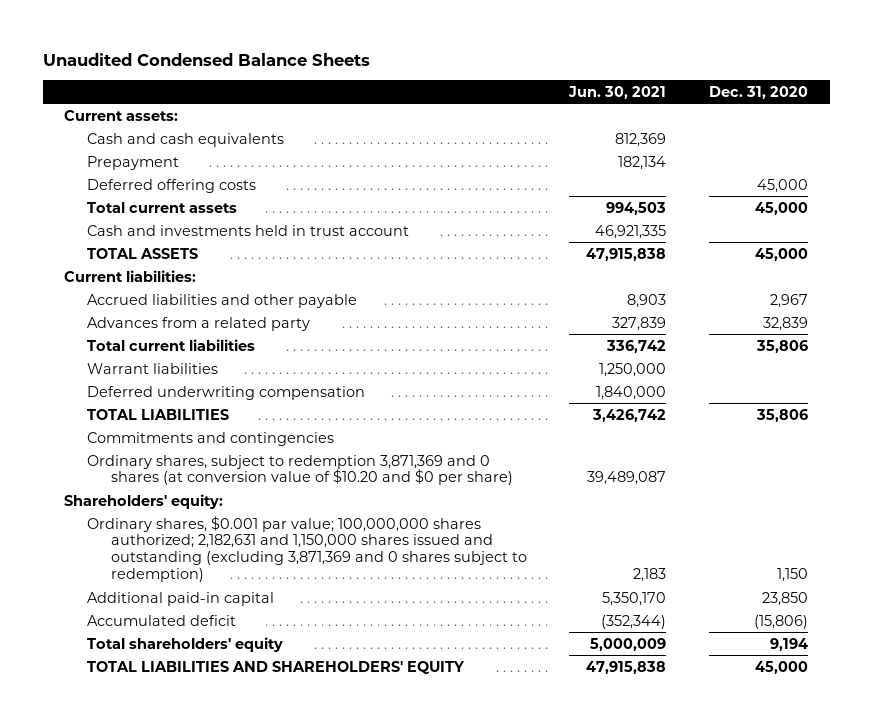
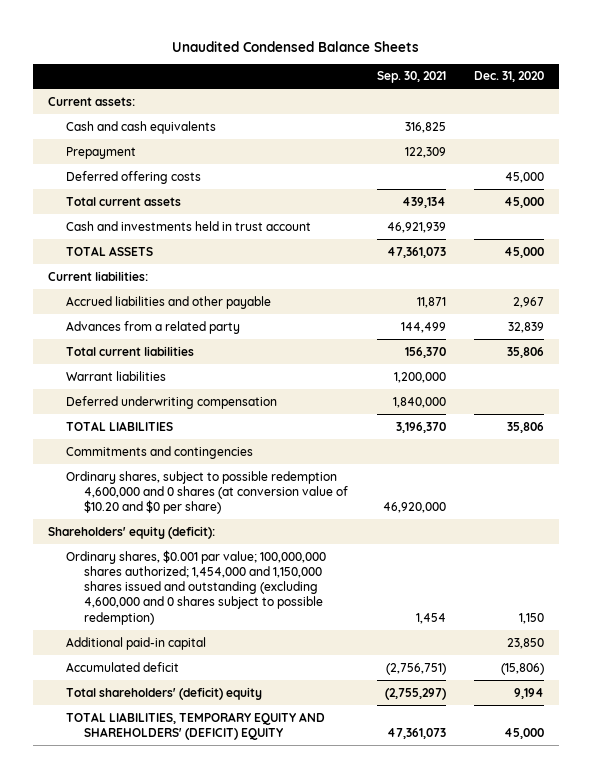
[568,85,667,99] Jun. 30, 2021 -> none
none -> [376,71,446,84] Sep. 30, 2021
[87,454,513,486] Ordinary shares, subject to redemption 3,871,369 and 0 shares (at conversion value of $10.20 and $0 per share) -> [65,470,349,515] Ordinary shares, subject to possible redemption 4,600,000 and 0 shares (at conversion value of $10.20 and $0 per share)
[64,493,224,509] Shareholders' equity: -> [47,525,215,539] Shareholders' equity (deficit):
[87,515,527,583] Ordinary shares, $0.001 par value; 100,000,000 shares authorized; 2,182,631 and 1,150,000 shares issued and outstanding (excluding 3,871,369 and 0 shares subject to redemption) -> [65,549,326,625] Ordinary shares, $0.001 par value; 100,000,000 shares authorized; 1,454,000 and 1,150,000 shares issued and outstanding (excluding 4,600,000 and 0 shares subject to possible redemption)
[87,636,284,652] Total shareholders' equity -> [65,686,262,700] Total shareholders' (deficit) equity
[87,660,466,674] TOTAL LIABILITIES AND SHAREHOLDERS' EQUITY -> [65,711,325,740] TOTAL LIABILITIES, TEMPORARY EQUITY AND SHAREHOLDERS' (DEFICIT) EQUITY

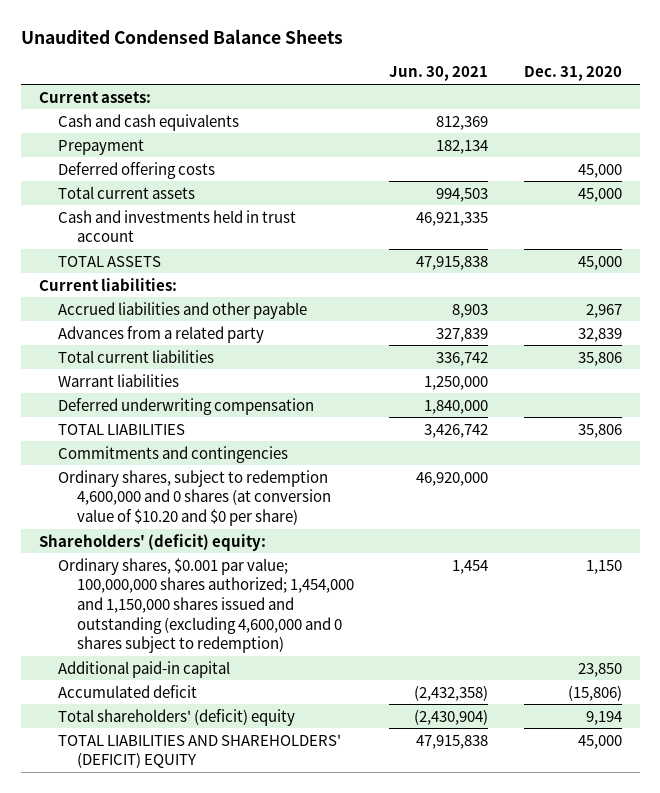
[376,71,446,84] Sep. 30, 2021 -> none
none -> [389,66,489,82] Jun. 30, 2021
[65,470,349,515] Ordinary shares, subject to possible redemption 4,600,000 and 0 shares (at conversion value of $10.20 and $0 per share) -> [57,469,331,527] Ordinary shares, subject to redemption 4,600,000 and 0 shares (at conversion value of $10.20 and $0 per share)
[47,525,215,539] Shareholders' equity (deficit): -> [38,533,266,551] Shareholders' (deficit) equity:
[65,549,326,625] Ordinary shares, $0.001 par value; 100,000,000 shares authorized; 1,454,000 and 1,150,000 shares issued and outstanding (excluding 4,600,000 and 0 shares subject to possible redemption) -> [57,557,354,654] Ordinary shares, $0.001 par value; 100,000,000 shares authorized; 1,454,000 and 1,150,000 shares issued and outstanding (excluding 4,600,000 and 0 shares subject to redemption)
[65,711,325,740] TOTAL LIABILITIES, TEMPORARY EQUITY AND SHAREHOLDERS' (DEFICIT) EQUITY -> [57,733,341,769] TOTAL LIABILITIES AND SHAREHOLDERS' (DEFICIT) EQUITY

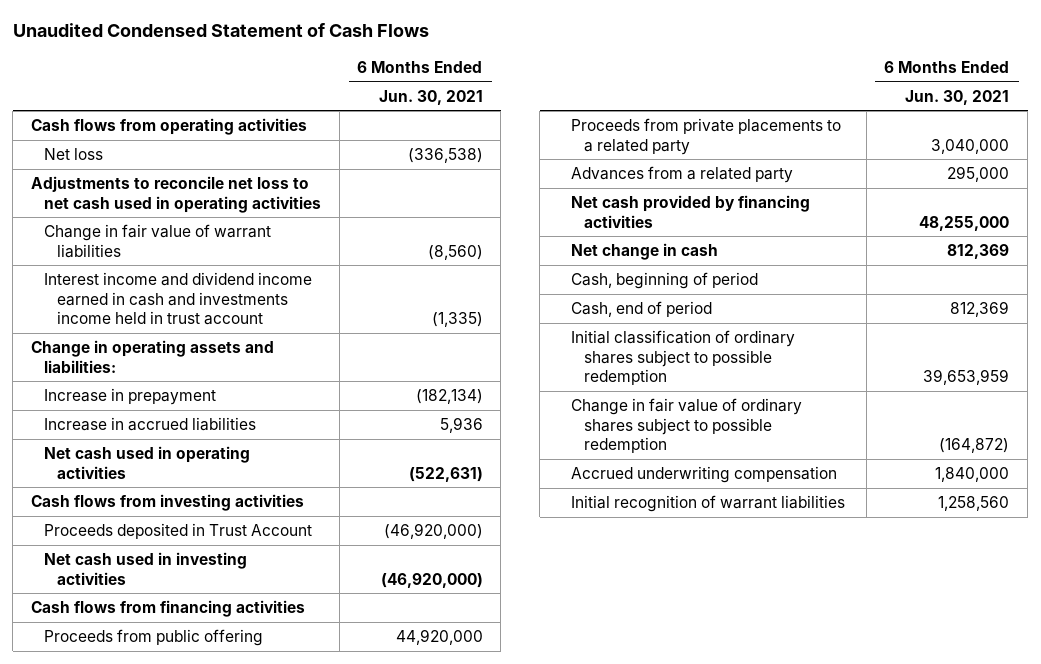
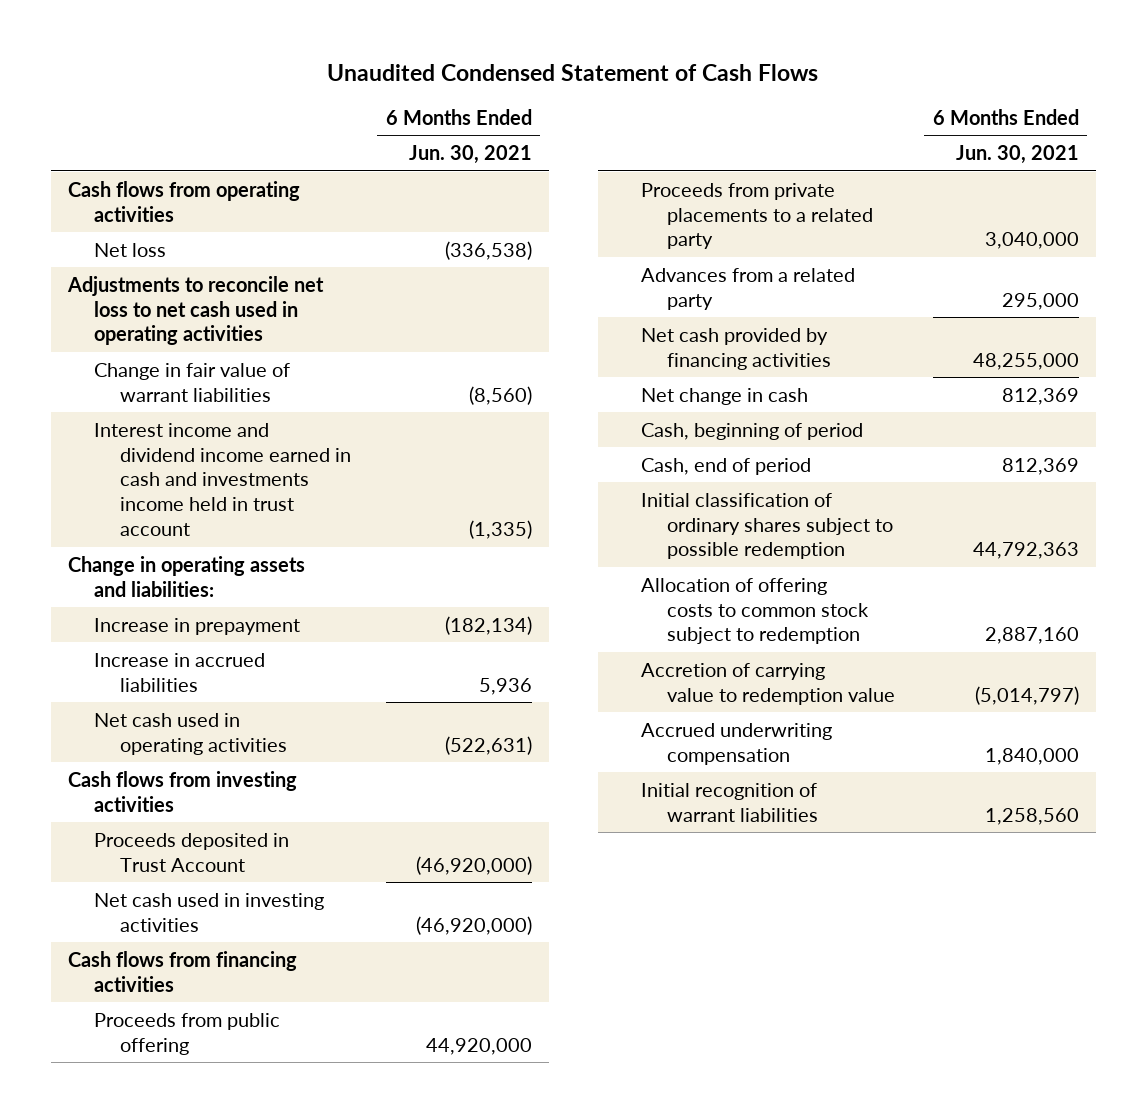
[571,398,803,453] Change in fair value of ordinary shares subject to possible redemption -> none
[923,368,1010,385] 39,653,959 -> [972,542,1079,560] 44,792,363
none -> [640,577,869,645] Allocation of offering costs to common stock subject to redemption
none -> [640,662,895,705] Accretion of carrying value to redemption value

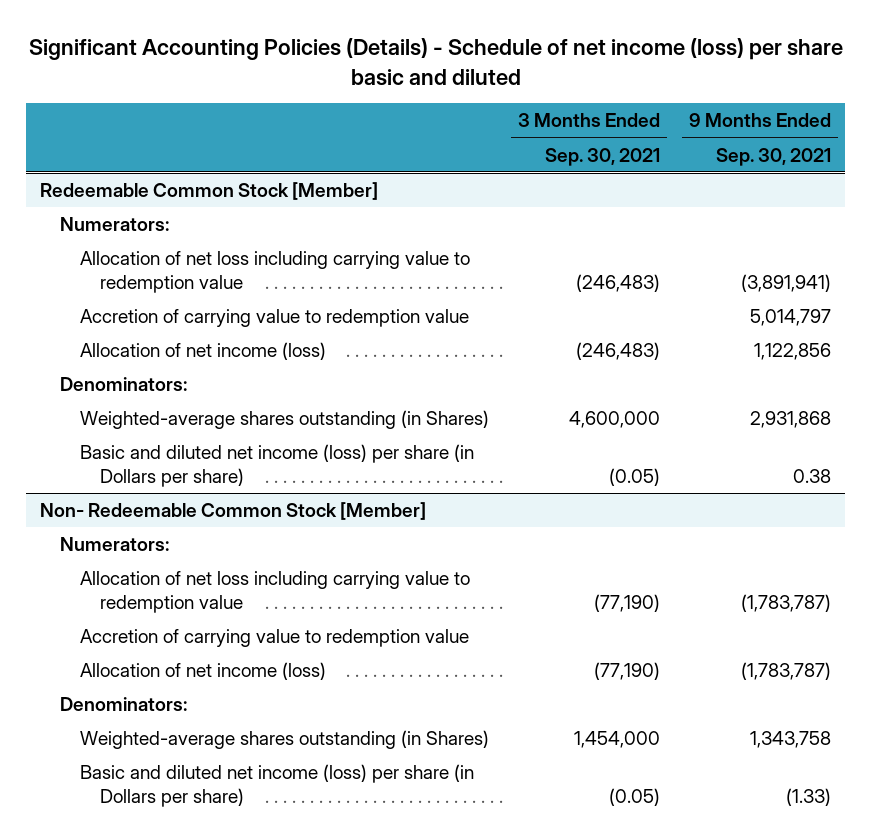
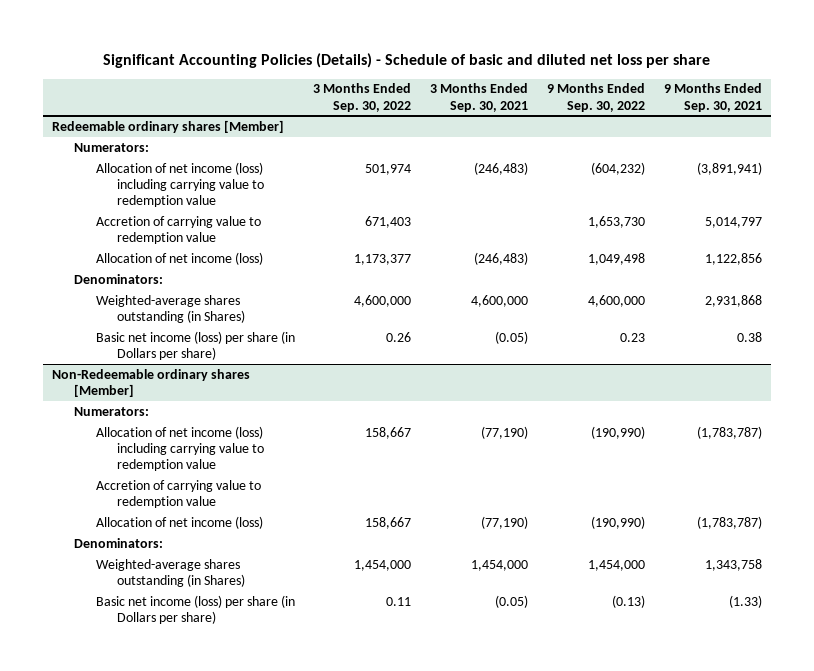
[28,38,843,86] Significant Accounting Policies (Details) - Schedule of net income (loss) per share basic and diluted -> [102,52,710,68] Significant Accounting Policies (Details) - Schedule of basic and diluted net loss per share
none -> [313,83,412,112] 3 Months Ended Sep. 30, 2022
none -> [546,83,645,112] 9 Months Ended Sep. 30, 2022
[40,181,379,200] Redeemable Common Stock [Member] -> none
none -> [52,119,285,133] Redeemable ordinary shares [Member]
[79,250,470,294] Allocation of net loss including carrying value to redemption value -> [95,161,265,208] Allocation of net income (loss) including carrying value to redemption value
[40,501,427,520] Non- Redeemable Common Stock [Member] -> none
[79,443,474,488] Basic and diluted net income (loss) per share (in Dollars per share) -> [95,330,295,361] Basic net income (loss) per share (in Dollars per share)
none -> [52,368,251,398] Non-Redeemable ordinary shares [Member]
[79,570,470,614] Allocation of net loss including carrying value to redemption value -> [95,425,265,472] Allocation of net income (loss) including carrying value to redemption value
[79,763,474,808] Basic and diluted net income (loss) per share (in Dollars per share) -> [95,594,295,625] Basic net income (loss) per share (in Dollars per share)

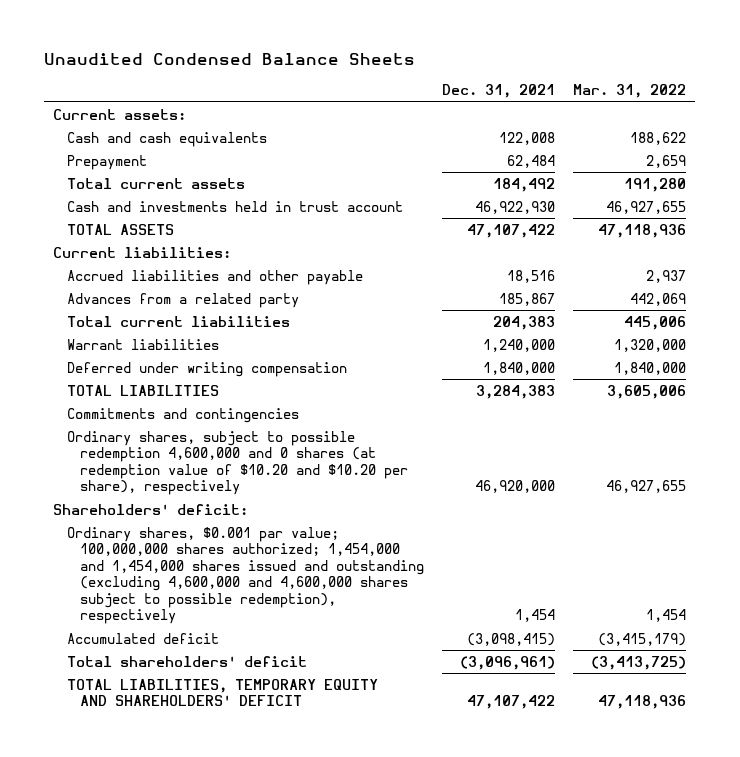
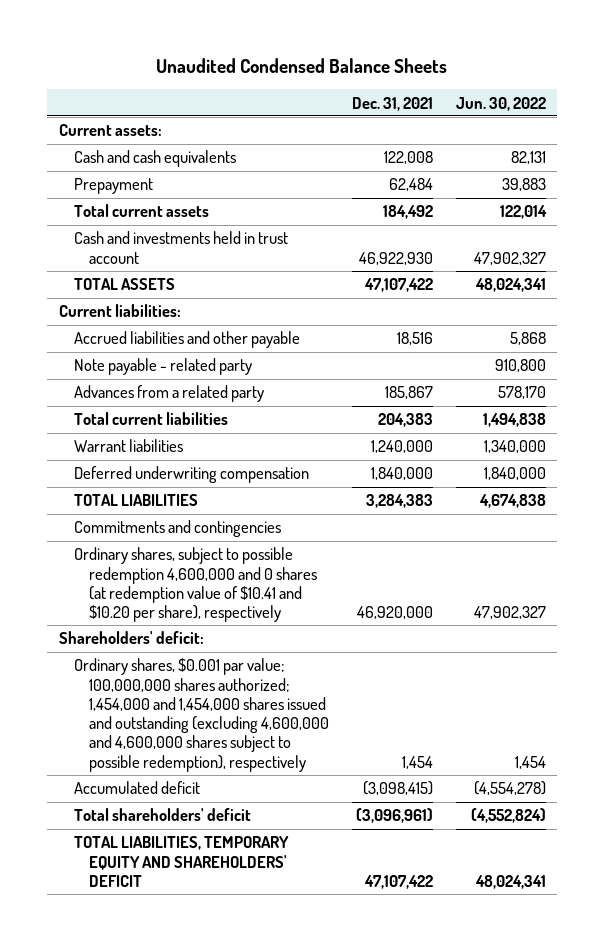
[573,84,687,99] Mar. 31, 2022 -> none
none -> [455,96,546,111] Jun. 30, 2022
none -> [73,358,252,376] Note payable - related party
[66,361,347,377] Deferred under writing compensation -> [73,466,309,484] Deferred underwriting compensation
[66,430,408,496] Ordinary shares, subject to possible redemption 4,600,000 and 0 shares (at redemption value of $10.20 and $10.20 per share), respectively -> [73,547,318,623] Ordinary shares, subject to possible redemption 4,600,000 and 0 shares (at redemption value of $10.41 and $10.20 per share), respectively

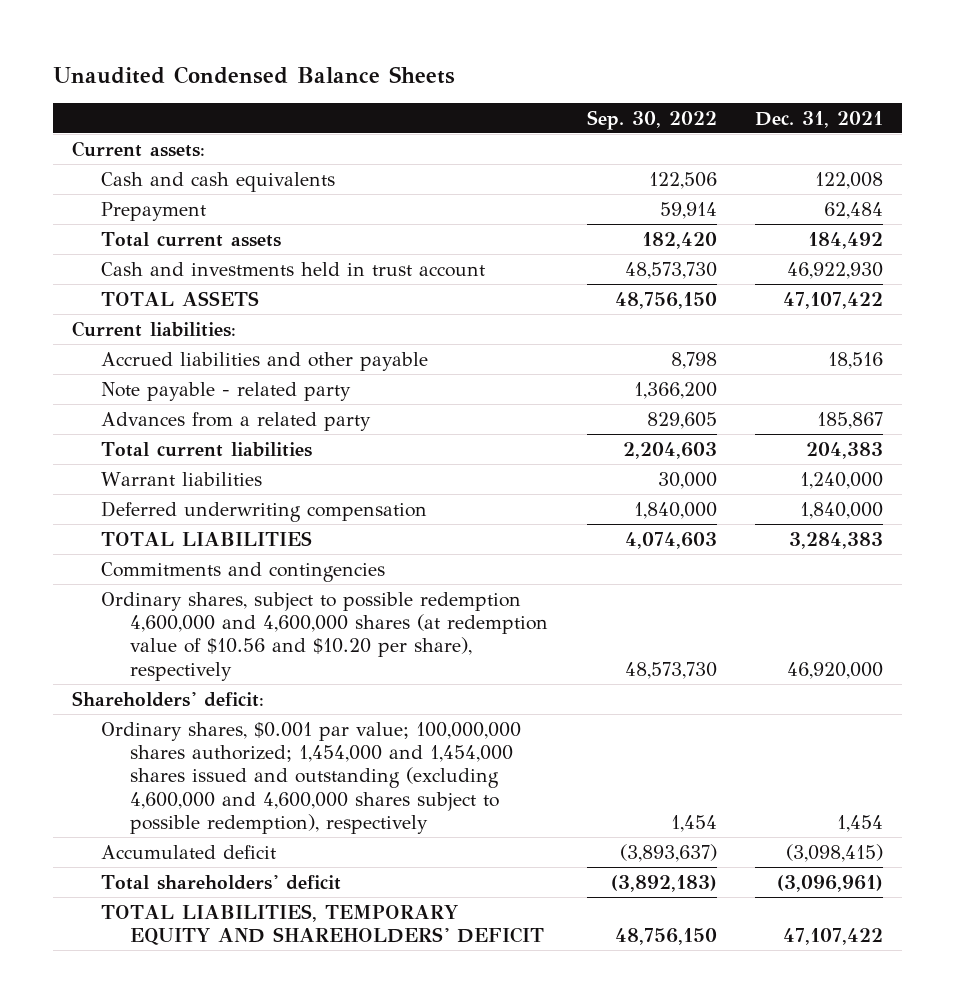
[455,96,546,111] Jun. 30, 2022 -> none
none -> [586,109,717,130] Sep. 30, 2022
[73,547,318,623] Ordinary shares, subject to possible redemption 4,600,000 and 0 shares (at redemption value of $10.41 and $10.20 per share), respectively -> [100,591,549,681] Ordinary shares, subject to possible redemption 4,600,000 and 4,600,000 shares (at redemption value of $10.56 and $10.20 per share), respectively

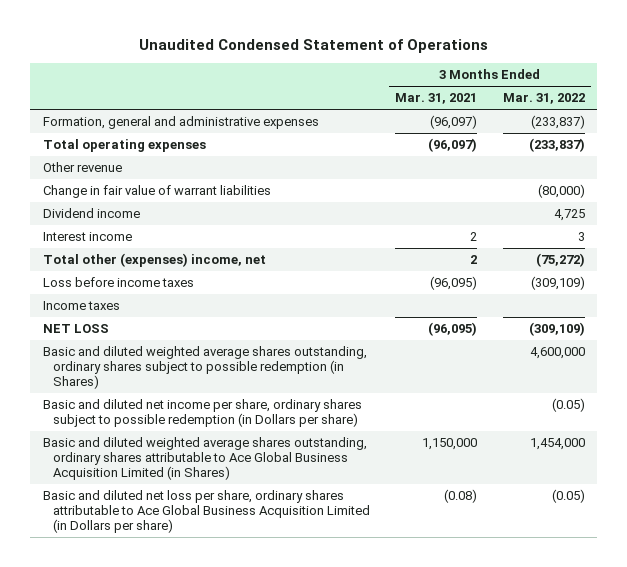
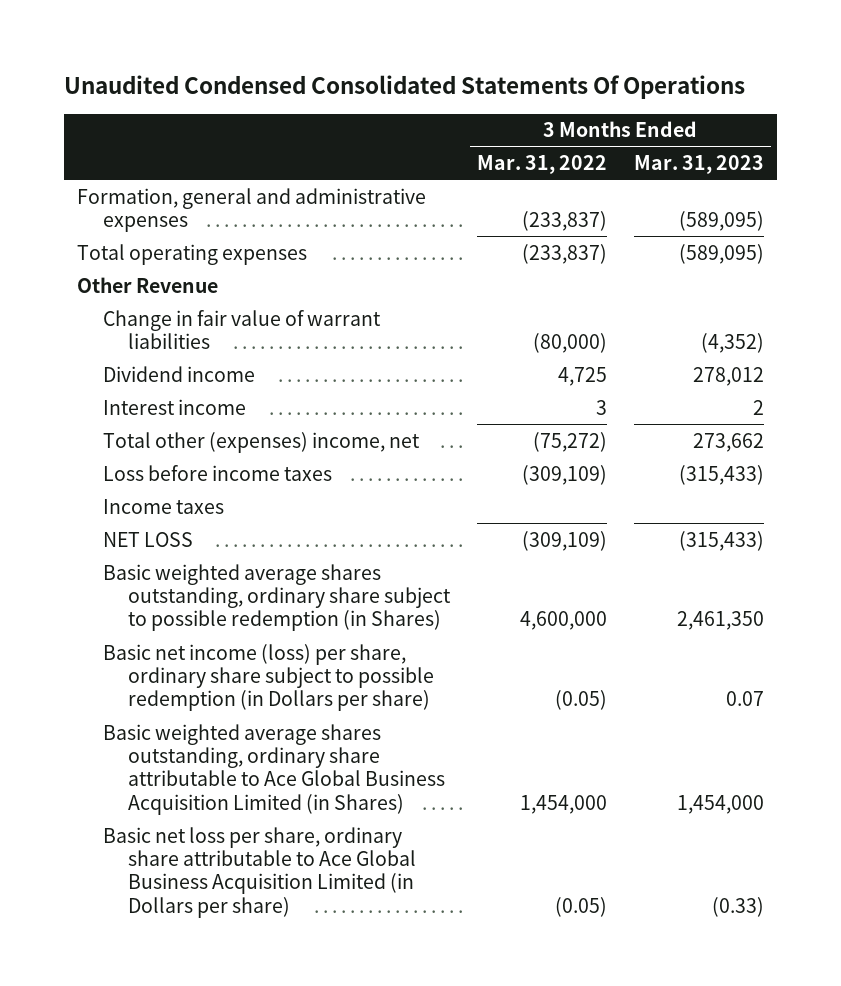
[138,38,488,53] Unaudited Condensed Statement of Operations -> [63,75,745,100] Unaudited Condensed Consolidated Statements Of Operations
[395,93,478,105] Mar. 31, 2021 -> none
none -> [633,155,764,175] Mar. 31, 2023
[42,162,122,173] Other revenue -> [77,276,219,293] Other Revenue
[42,437,367,481] Basic and diluted weighted average shares outstanding, ordinary shares attributable to Ace Global Business Acquisition Limited (in Shares) -> none
[42,490,371,534] Basic and diluted net loss per share, ordinary shares attributable to Ace Global Business Acquisition Limited (in Dollars per share) -> none
none -> [102,563,451,632] Basic weighted average shares outstanding, ordinary share subject to possible redemption (in Shares)
none -> [102,643,434,712] Basic net income (loss) per share, ordinary share subject to possible redemption (in Dollars per share)
[42,346,367,390] Basic and diluted weighted average shares outstanding, ordinary shares subject to possible redemption (in Shares) -> [102,723,445,815] Basic weighted average shares outstanding, ordinary share attributable to Ace Global Business Acquisition Limited (in Shares)
[529,347,585,360] 4,600,000 -> [519,794,607,814] 1,454,000
[42,399,362,428] Basic and diluted net income per share, ordinary shares subject to possible redemption (in Dollars per share) -> [102,826,416,918] Basic net loss per share, ordinary share attributable to Ace Global Business Acquisition Limited (in Dollars per share)

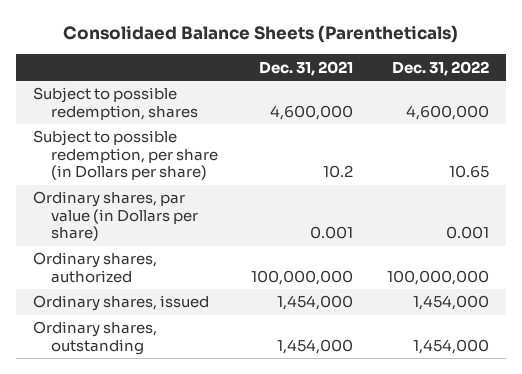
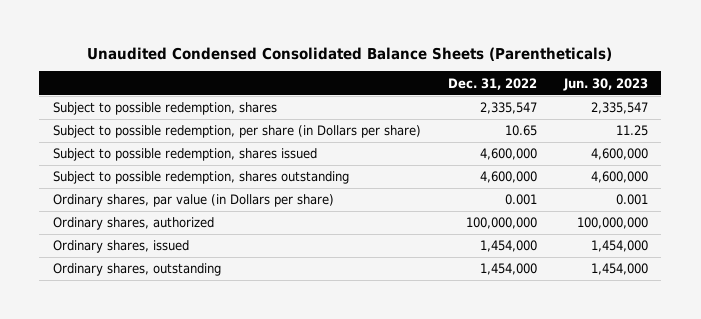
[63,25,459,44] Consolidaed Balance Sheets (Parentheticals) -> [87,46,613,61] Unaudited Condensed Consolidated Balance Sheets (Parentheticals)
[259,60,354,76] Dec. 31, 2021 -> none
none -> [562,77,648,91] Jun. 30, 2023
[405,104,489,120] 4,600,000 -> [479,102,537,115] 2,335,547
none -> [52,148,317,162] Subject to possible redemption, shares issued
none -> [52,171,349,185] Subject to possible redemption, shares outstanding

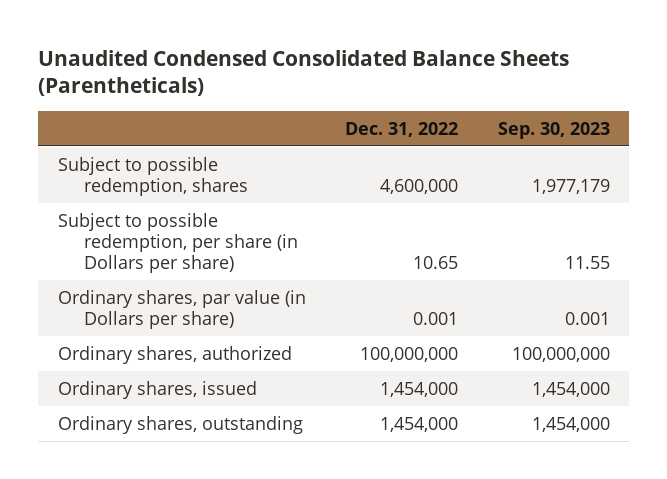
[562,77,648,91] Jun. 30, 2023 -> none
none -> [497,121,610,139] Sep. 30, 2023
[479,102,537,115] 2,335,547 -> [380,178,459,194] 4,600,000
[52,148,317,162] Subject to possible redemption, shares issued -> none
[52,171,349,185] Subject to possible redemption, shares outstanding -> none

